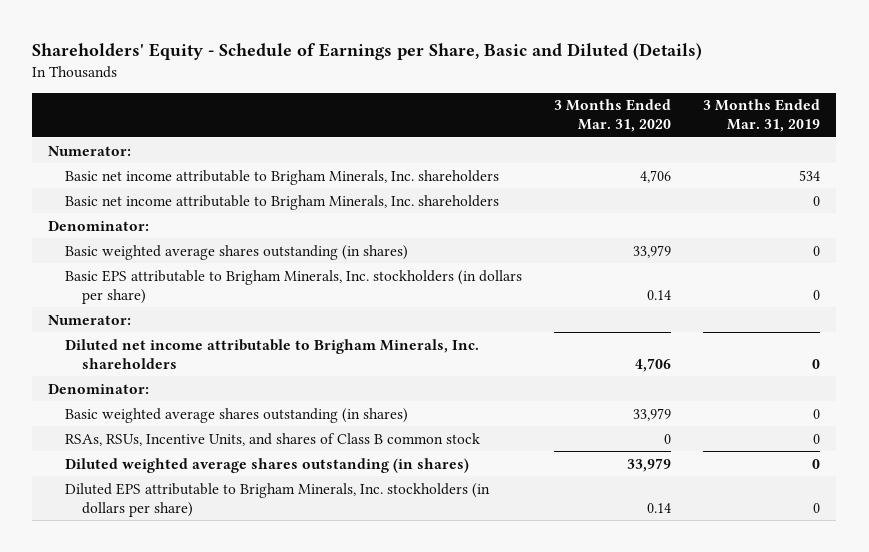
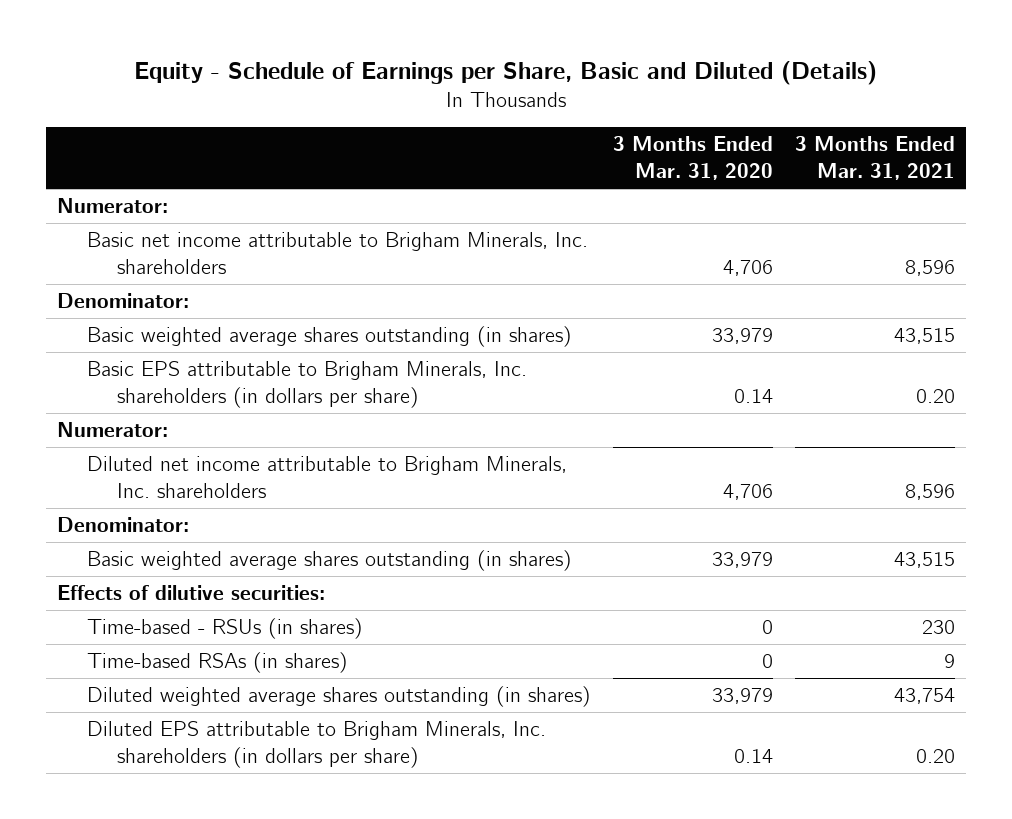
[32,43,703,61] Shareholders' Equity - Schedule of Earnings per Share, Basic and Diluted (Details) -> [133,60,877,85] Equity - Schedule of Earnings per Share, Basic and Diluted (Details)
[703,99,821,133] 3 Months Ended Mar. 31, 2019 -> none
none -> [794,136,955,181] 3 Months Ended Mar. 31, 2021
[65,194,500,210] Basic net income attributable to Brigham Minerals, Inc. shareholders -> none
[65,269,523,304] Basic EPS attributable to Brigham Minerals, Inc. stockholders (in dollars per share) -> [87,361,528,409] Basic EPS attributable to Brigham Minerals, Inc. shareholders (in dollars per share)
none -> [57,585,326,601] Effects of dilutive securities:
none -> [87,618,364,640] Time-based - RSUs (in shares)
[65,432,481,446] RSAs, RSUs, Incentive Units, and shares of Class B common stock -> [87,652,349,674] Time-based RSAs (in shares)
[65,482,491,517] Diluted EPS attributable to Brigham Minerals, Inc. stockholders (in dollars per share) -> [87,721,547,769] Diluted EPS attributable to Brigham Minerals, Inc. shareholders (in dollars per share)

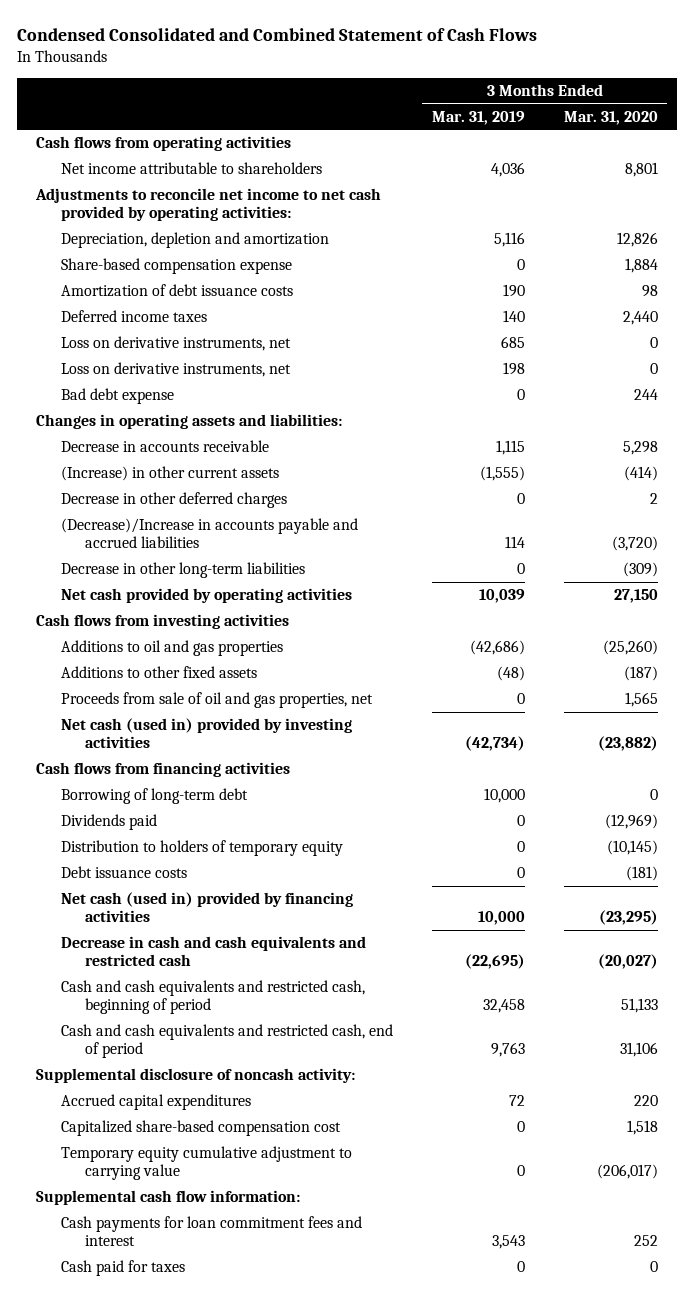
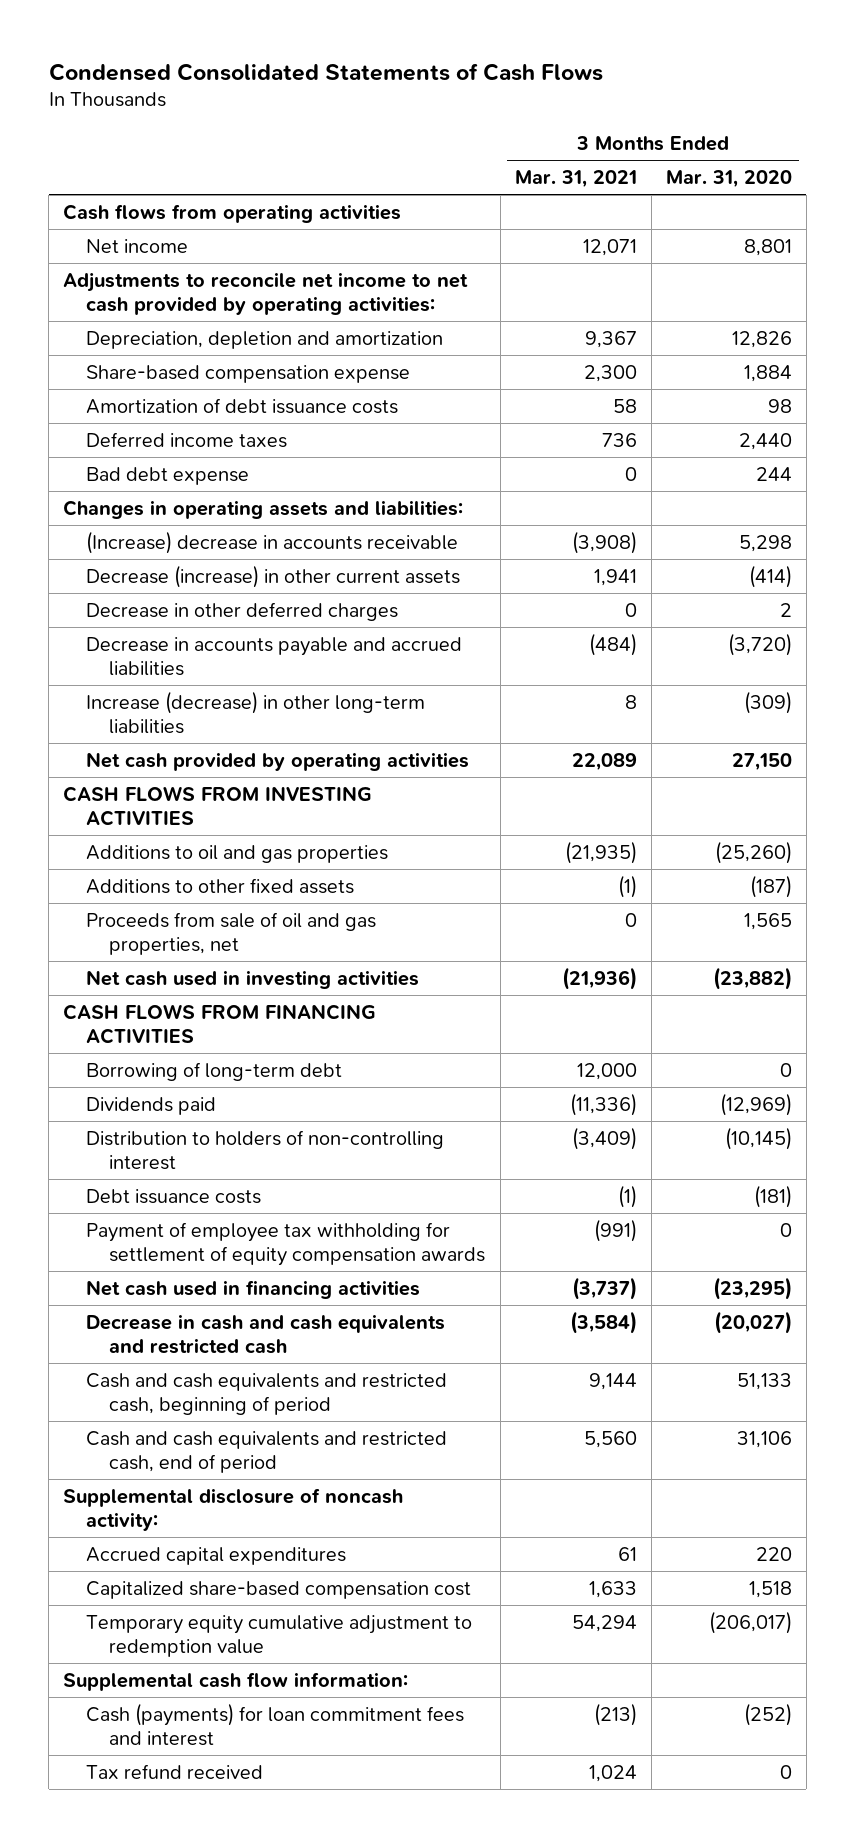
[16,27,537,41] Condensed Consolidated and Combined Statement of Cash Flows -> [48,62,603,81] Condensed Consolidated Statements of Cash Flows
[431,110,525,125] Mar. 31, 2019 -> none
none -> [514,170,637,189] Mar. 31, 2021
[60,162,322,175] Net income attributable to shareholders -> [86,238,189,253] Net income
[60,336,291,352] Loss on derivative instruments, net -> none
[60,362,291,378] Loss on derivative instruments, net -> none
[60,440,269,453] Decrease in accounts receivable -> [86,530,459,554] (Increase) decrease in accounts receivable
[60,466,279,482] (Increase) in other current assets -> [86,564,461,588] Decrease (increase) in other current assets
[60,518,358,549] (Decrease)/Increase in accounts payable and accrued liabilities -> [86,636,463,676] Decrease in accounts payable and accrued liabilities
[60,562,305,579] Decrease in other long-term liabilities -> [86,690,426,734] Increase (decrease) in other long-term liabilities
[36,614,290,630] Cash flows from investing activities -> [63,785,373,826] CASH FLOWS FROM INVESTING ACTIVITIES
[60,718,352,749] Net cash (used in) provided by investing activities -> [86,969,420,989] Net cash used in investing activities
[36,762,291,778] Cash flows from financing activities -> [63,1003,377,1044] CASH FLOWS FROM FINANCING ACTIVITIES
[60,840,343,857] Distribution to holders of temporary equity -> [86,1129,445,1170] Distribution to holders of non-controlling interest
none -> [86,1221,486,1266] Payment of employee tax withholding for settlement of equity compensation awards
[60,892,353,923] Net cash (used in) provided by financing activities -> [86,1279,421,1299] Net cash used in financing activities
[60,1146,352,1181] Temporary equity cumulative adjustment to carrying value -> [86,1614,473,1657] Temporary equity cumulative adjustment to redemption value
[60,1216,362,1247] Cash payments for loan commitment fees and interest -> [86,1702,465,1746] Cash (payments) for loan commitment fees and interest
[633,1235,658,1247] 252 -> [743,1702,792,1726] (252)
[60,1260,185,1277] Cash paid for taxes -> [86,1763,264,1779] Tax refund received

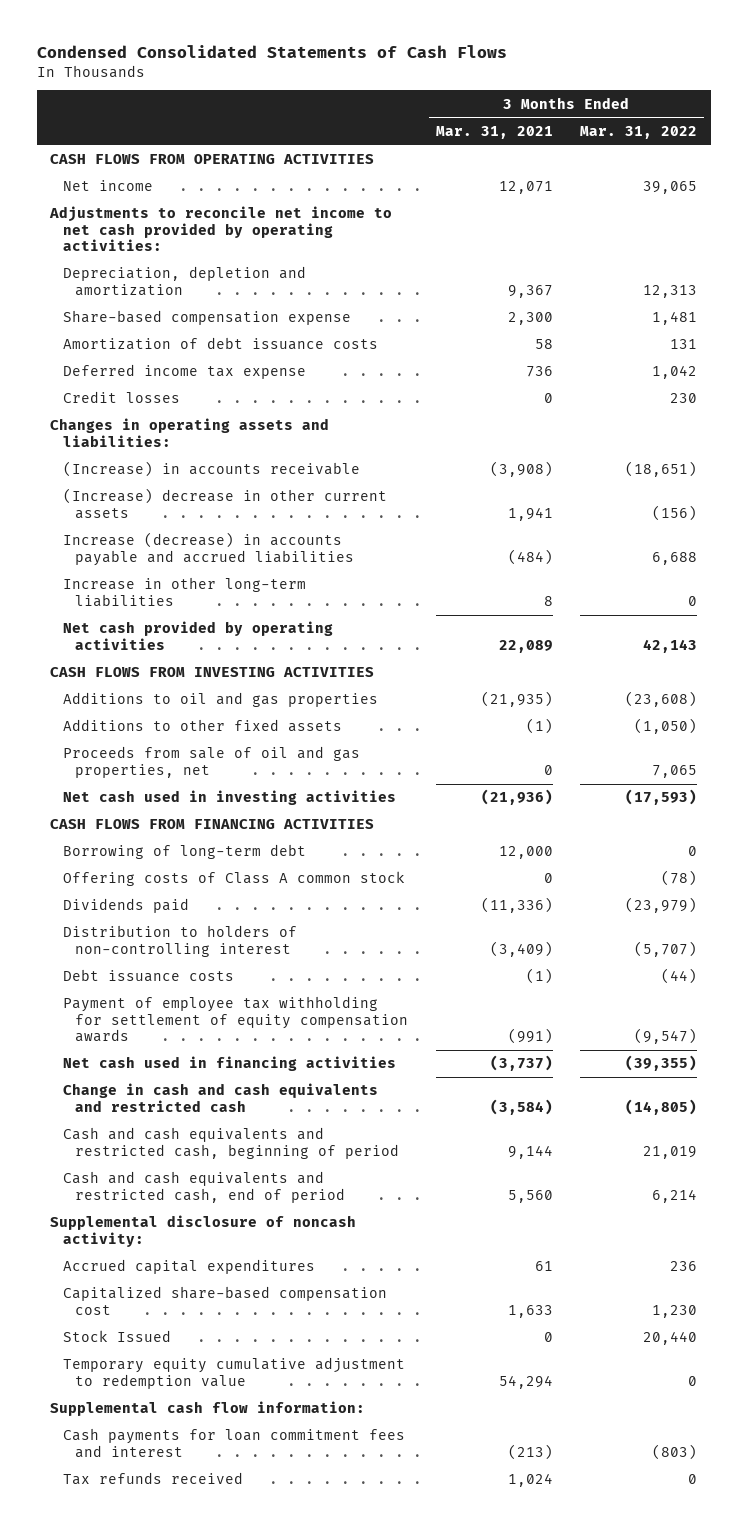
[665,170,792,189] Mar. 31, 2020 -> none
none -> [579,126,697,140] Mar. 31, 2022
[63,203,402,223] Cash flows from operating activities -> [50,154,375,165] CASH FLOWS FROM OPERATING ACTIVITIES
[86,431,288,448] Deferred income taxes -> [62,364,306,380] Deferred income tax expense
[86,466,250,485] Bad debt expense -> [62,391,180,404] Credit losses
[86,601,399,621] Decrease in other deferred charges -> none
[86,530,459,554] (Increase) decrease in accounts receivable -> [62,461,360,478] (Increase) in accounts receivable
[86,564,461,588] Decrease (increase) in other current assets -> [62,488,387,519] (Increase) decrease in other current assets
[86,636,463,676] Decrease in accounts payable and accrued liabilities -> [62,532,355,566] Increase (decrease) in accounts payable and accrued liabilities
[86,690,426,734] Increase (decrease) in other long-term liabilities -> [62,577,306,607] Increase in other long-term liabilities
none -> [62,871,405,887] Offering costs of Class A common stock
[86,1313,446,1354] Decrease in cash and cash equivalents and restricted cash -> [62,1083,378,1112] Change in cash and cash equivalents and restricted cash
none -> [62,1330,171,1343] Stock Issued
[86,1702,465,1746] Cash (payments) for loan commitment fees and interest -> [62,1428,405,1458] Cash payments for loan commitment fees and interest
[86,1763,264,1779] Tax refund received -> [62,1472,243,1486] Tax refunds received

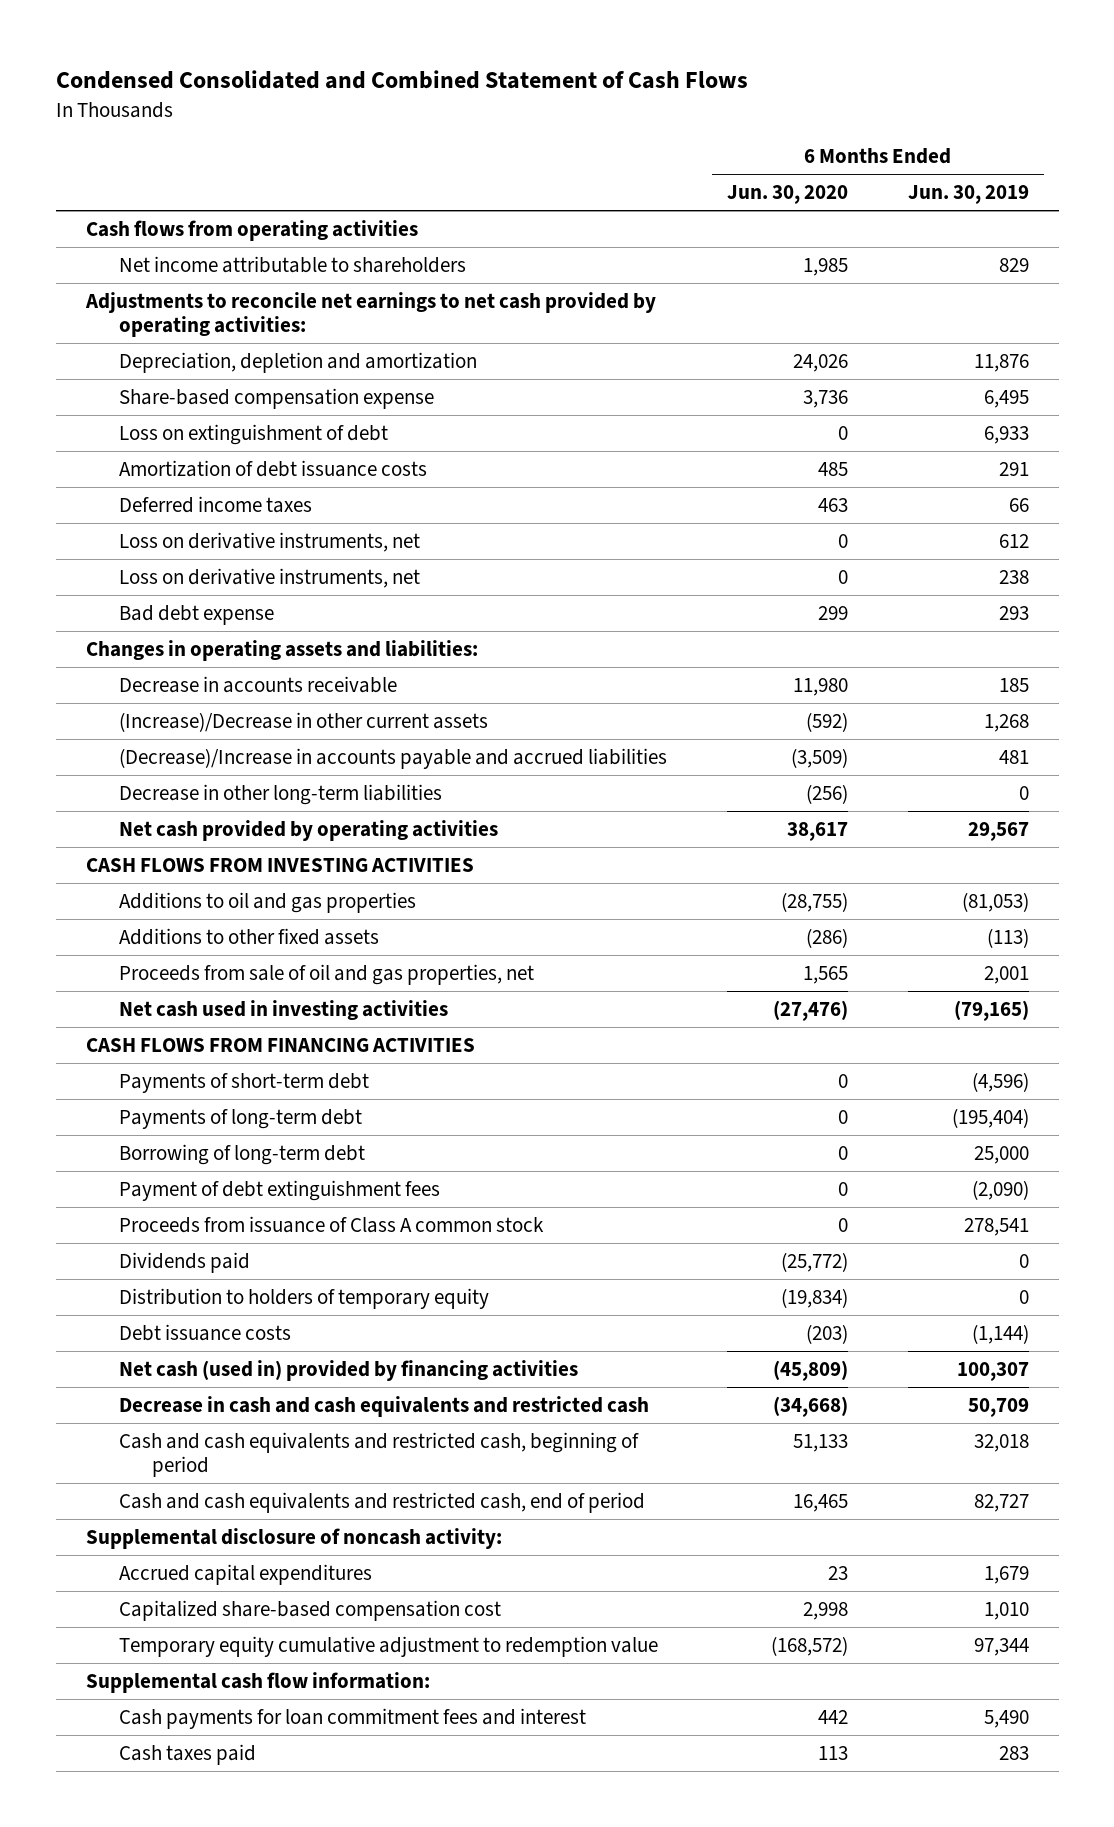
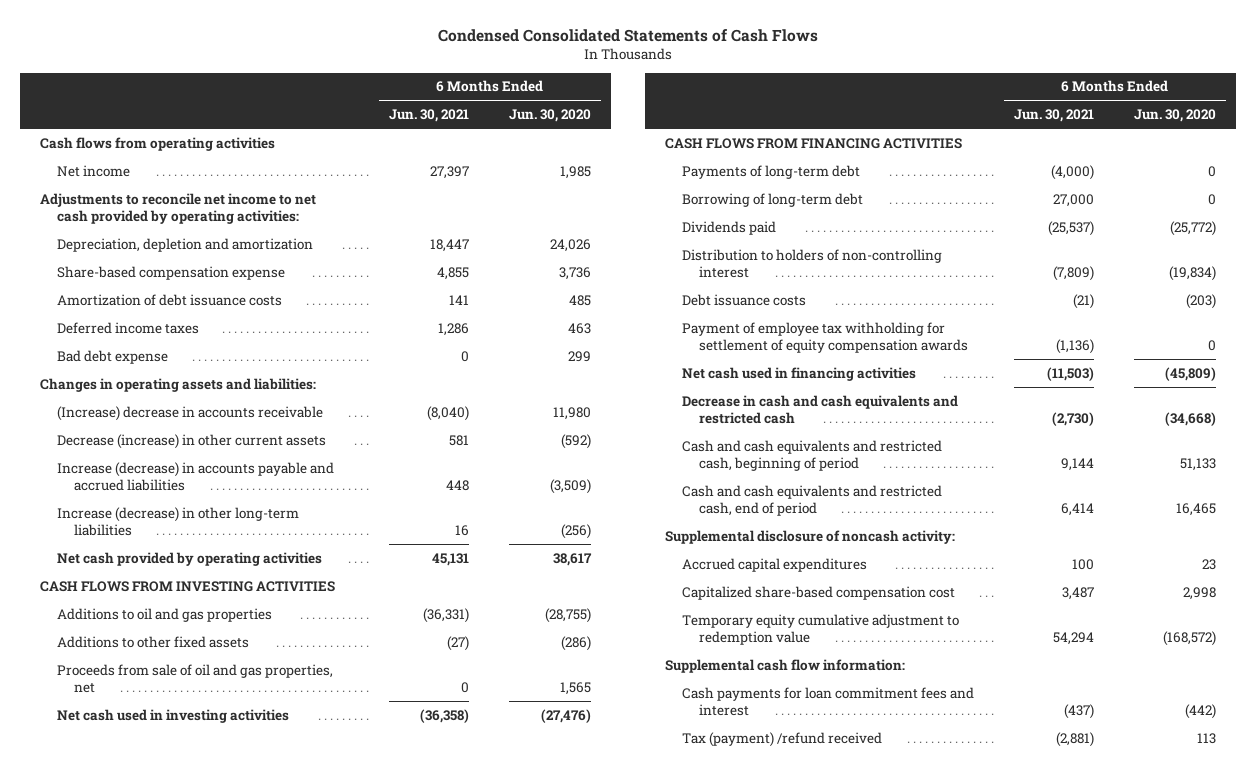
[55,70,748,90] Condensed Consolidated and Combined Statement of Cash Flows -> [437,28,818,42] Condensed Consolidated Statements of Cash Flows
[907,185,1029,205] Jun. 30, 2019 -> none
none -> [388,109,469,123] Jun. 30, 2021
[118,256,466,274] Net income attributable to shareholders -> [56,164,130,177] Net income
[84,292,656,338] Adjustments to reconcile net earnings to net cash provided by operating activities: -> [39,192,316,225] Adjustments to reconcile net income to net cash provided by operating activities:
[118,424,388,446] Loss on extinguishment of debt -> none
[118,532,420,553] Loss on derivative instruments, net -> none
[118,568,420,589] Loss on derivative instruments, net -> none
[118,676,397,694] Decrease in accounts receivable -> [56,405,323,421] (Increase) decrease in accounts receivable
[118,712,488,733] (Increase)/Decrease in other current assets -> [56,433,326,449] Decrease (increase) in other current assets
[118,748,667,770] (Decrease)/Increase in accounts payable and accrued liabilities -> [56,461,334,492] Increase (decrease) in accounts payable and accrued liabilities
[118,784,442,806] Decrease in other long-term liabilities -> [56,506,299,537] Increase (decrease) in other long-term liabilities
[118,1073,369,1094] Payments of short-term debt -> none
[118,1180,440,1202] Payment of debt extinguishment fees -> none
[118,1216,544,1234] Proceeds from issuance of Class A common stock -> none
[118,1288,489,1310] Distribution to holders of temporary equity -> [681,248,942,279] Distribution to holders of non-controlling interest
none -> [681,321,969,354] Payment of employee tax withholding for settlement of equity compensation awards
[118,1360,578,1382] Net cash (used in) provided by financing activities -> [681,366,916,381] Net cash used in financing activities
[817,1710,848,1725] 442 -> [1184,704,1216,720] (442)
[118,1744,256,1766] Cash taxes paid -> [681,731,882,747] Tax (payment) /refund received

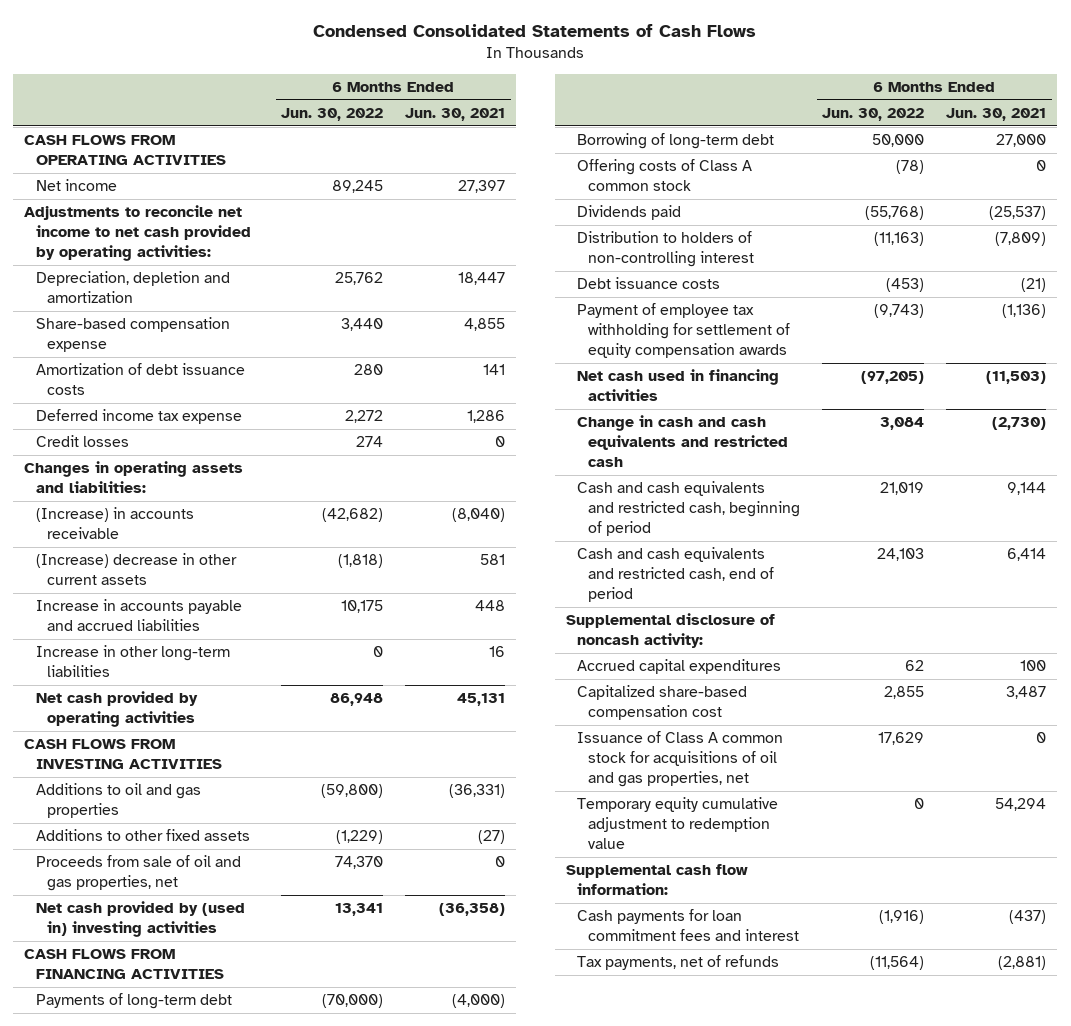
[508,109,591,123] Jun. 30, 2020 -> none
none -> [281,107,384,121] Jun. 30, 2022
[39,136,275,151] Cash flows from operating activities -> [24,135,226,166] CASH FLOWS FROM OPERATING ACTIVITIES
[56,321,199,334] Deferred income taxes -> [35,409,242,425] Deferred income tax expense
[56,349,168,364] Bad debt expense -> [35,435,129,448] Credit losses
[56,405,323,421] (Increase) decrease in accounts receivable -> [35,507,194,540] (Increase) in accounts receivable
[56,433,326,449] Decrease (increase) in other current assets -> [35,553,237,586] (Increase) decrease in other current assets
[56,461,334,492] Increase (decrease) in accounts payable and accrued liabilities -> [35,599,242,632] Increase in accounts payable and accrued liabilities
[56,506,299,537] Increase (decrease) in other long-term liabilities -> [35,645,230,678] Increase in other long-term liabilities
[56,708,289,723] Net cash used in investing activities -> [35,901,245,938] Net cash provided by (used in) investing activities
none -> [577,159,753,192] Offering costs of Class A common stock
[681,394,958,425] Decrease in cash and cash equivalents and restricted cash -> [577,415,789,467] Change in cash and cash equivalents and restricted cash
none -> [577,731,784,787] Issuance of Class A common stock for acquisitions of oil and gas properties, net
[681,731,882,747] Tax (payment) /refund received -> [577,955,780,971] Tax payments, net of refunds

